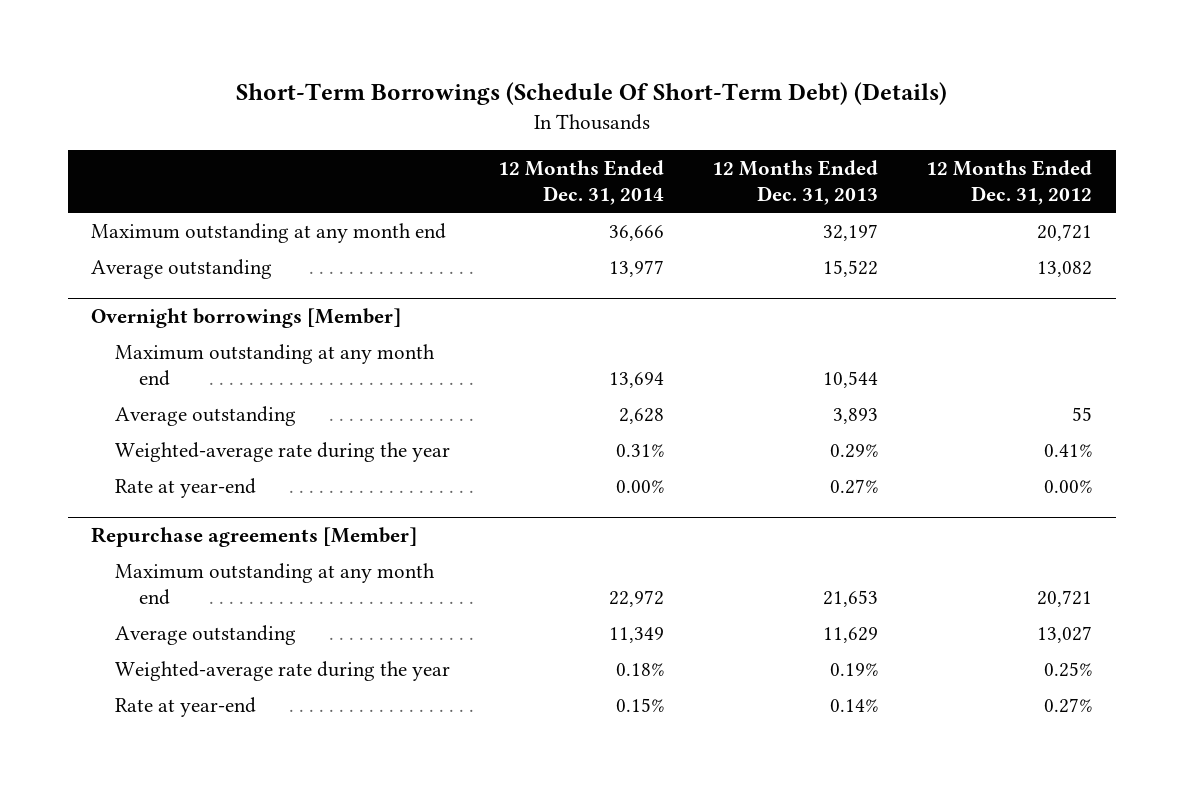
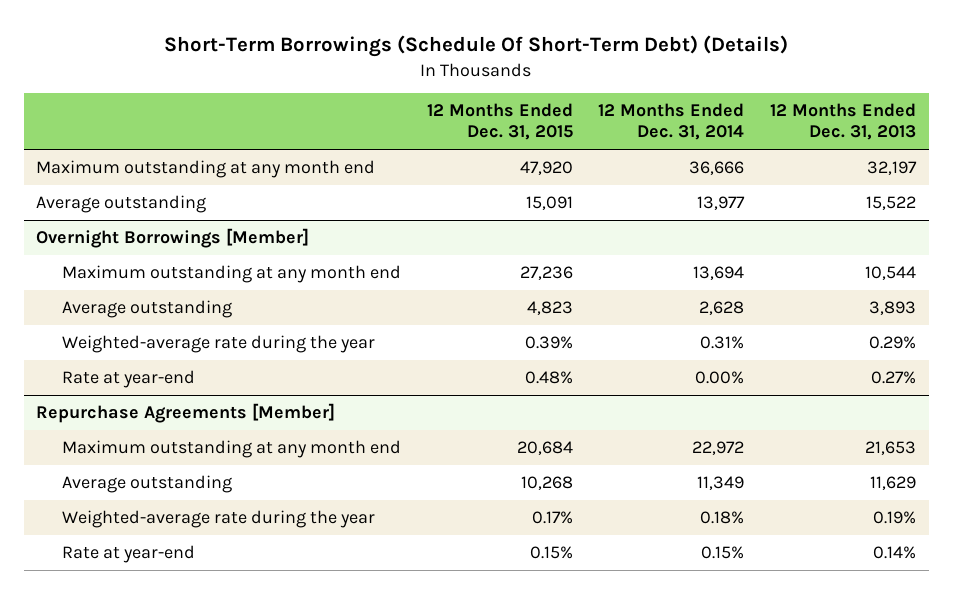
[925,159,1092,205] 12 Months Ended Dec. 31, 2012 -> none
none -> [426,103,573,141] 12 Months Ended Dec. 31, 2015
[91,307,402,328] Overnight borrowings [Member] -> [36,227,310,248] Overnight Borrowings [Member]
[91,526,418,547] Repurchase agreements [Member] -> [36,402,336,423] Repurchase Agreements [Member]

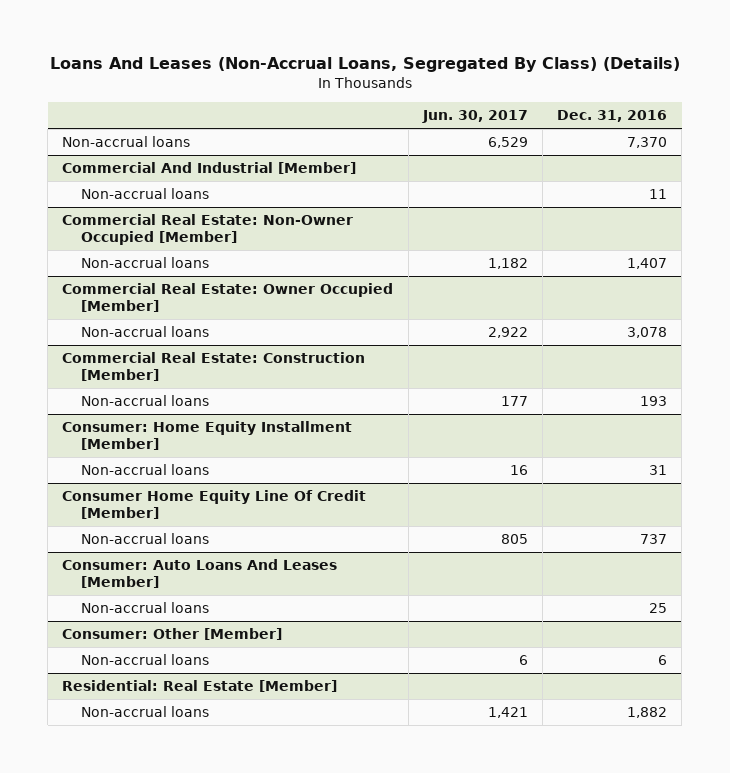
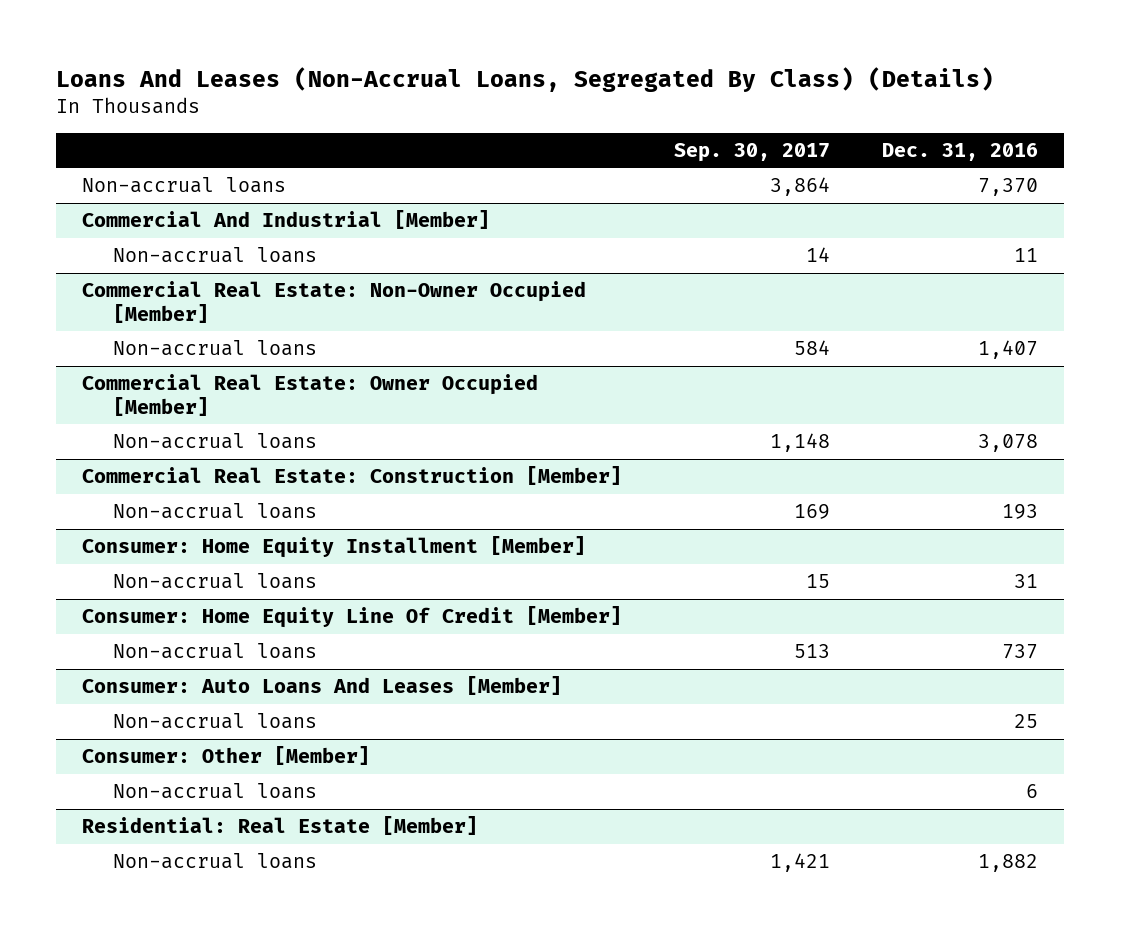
[421,110,528,124] Jun. 30, 2017 -> none
none -> [674,142,831,162] Sep. 30, 2017
[62,489,367,519] Consumer Home Equity Line Of Credit [Member] -> [82,606,623,629] Consumer: Home Equity Line Of Credit [Member]

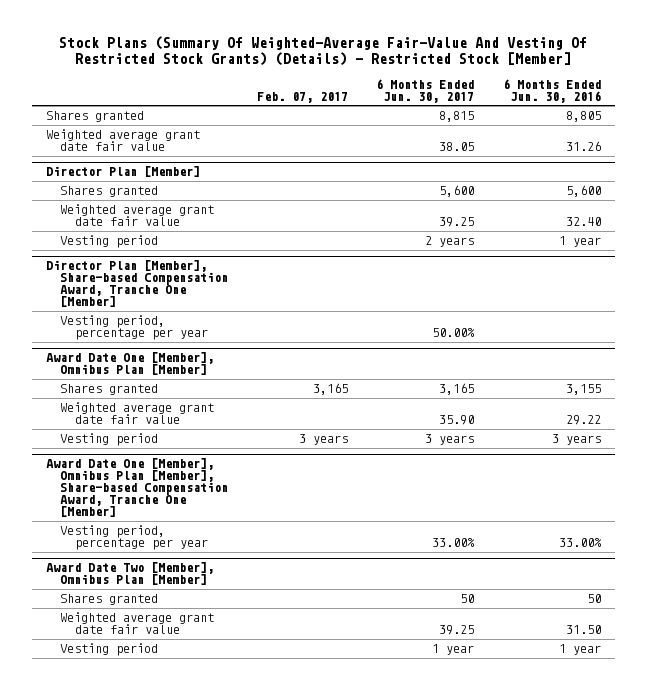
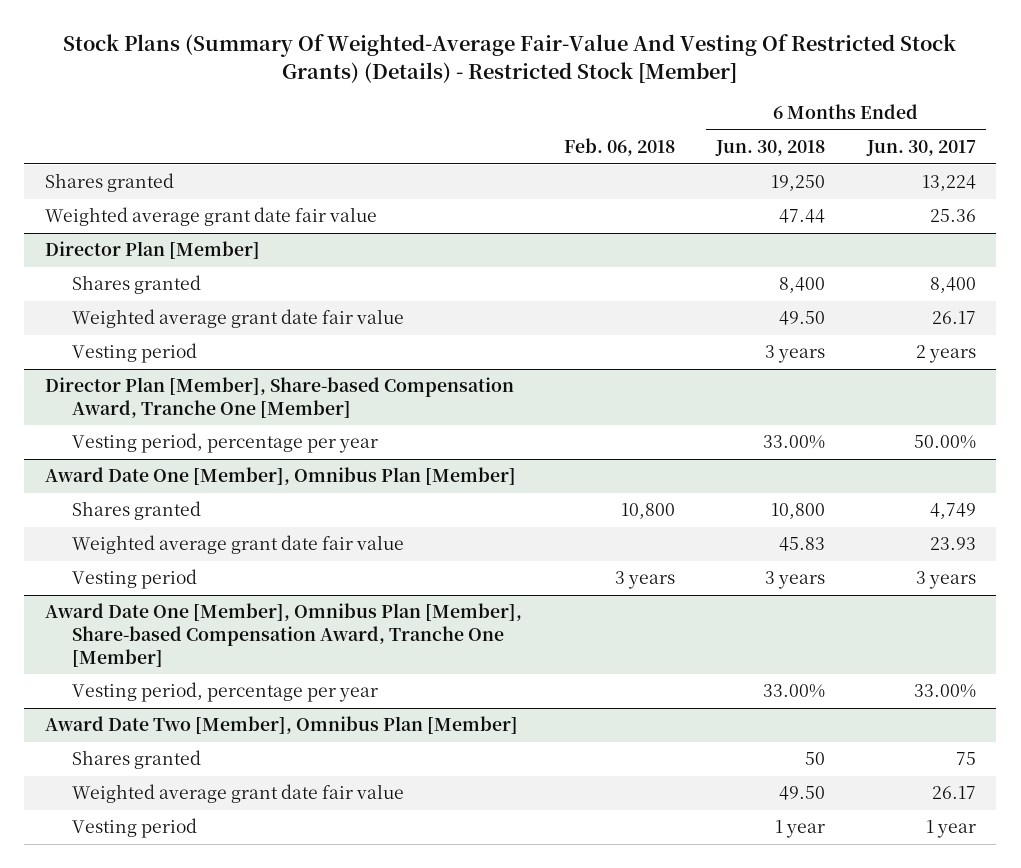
[256,91,348,103] Feb. 07, 2017 -> none
[502,78,601,103] 6 Months Ended Jun. 30, 2016 -> none
none -> [563,138,675,157] Feb. 06, 2018
none -> [715,140,826,157] Jun. 30, 2018
[439,111,475,123] 8,815 -> [921,175,976,192] 13,224
[439,142,475,152] 38.05 -> [929,209,976,223] 25.36
[439,185,475,198] 5,600 -> [929,277,976,294] 8,400
[439,217,475,228] 39.25 -> [931,311,976,325] 26.17
[439,383,475,396] 3,165 -> [929,503,976,520] 4,749
[439,415,475,426] 35.90 -> [929,537,976,551] 23.93
[460,594,475,604] 50 -> [955,752,976,766] 75
[439,625,475,636] 39.25 -> [931,786,976,800] 26.17

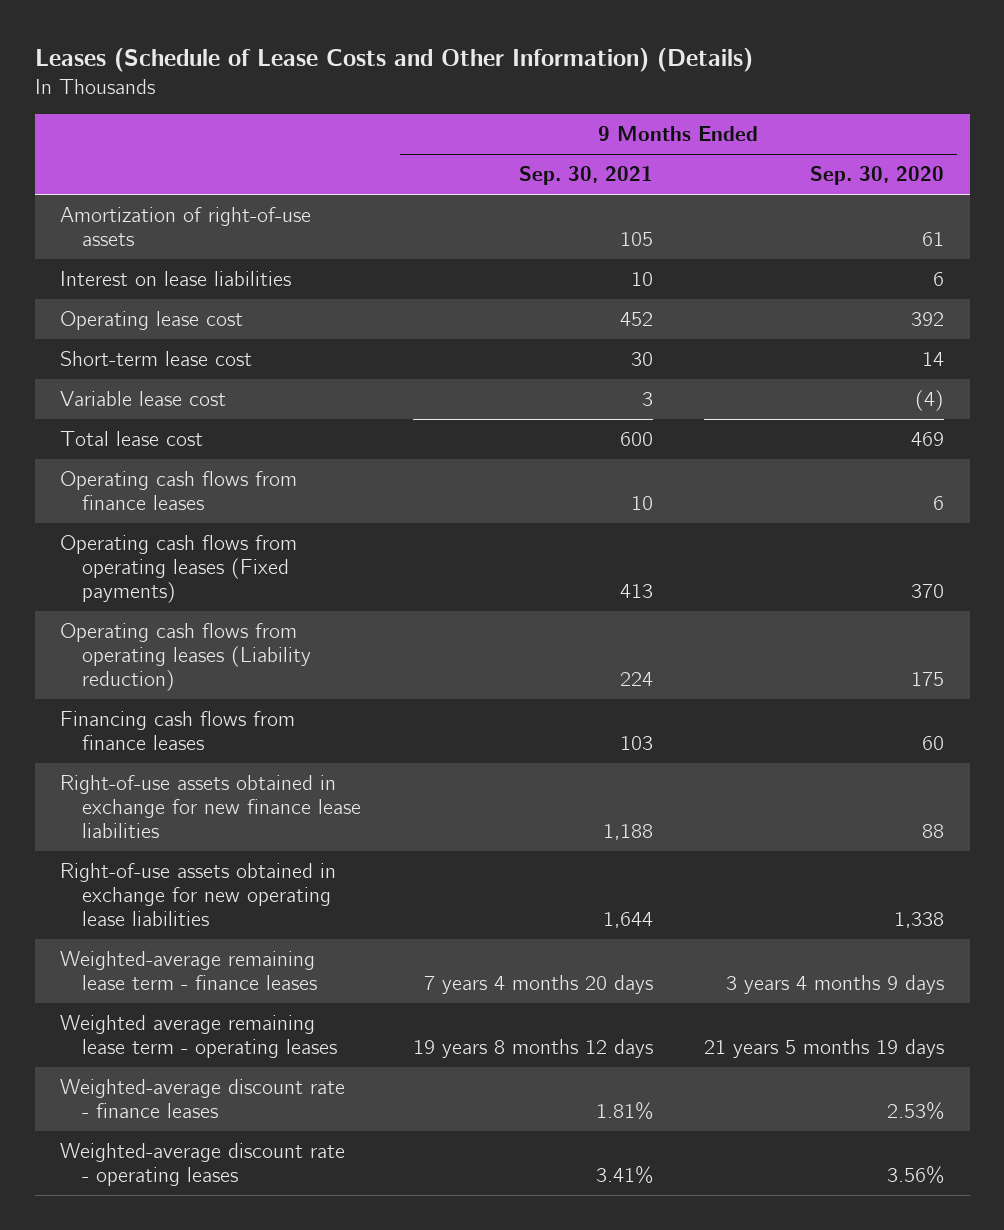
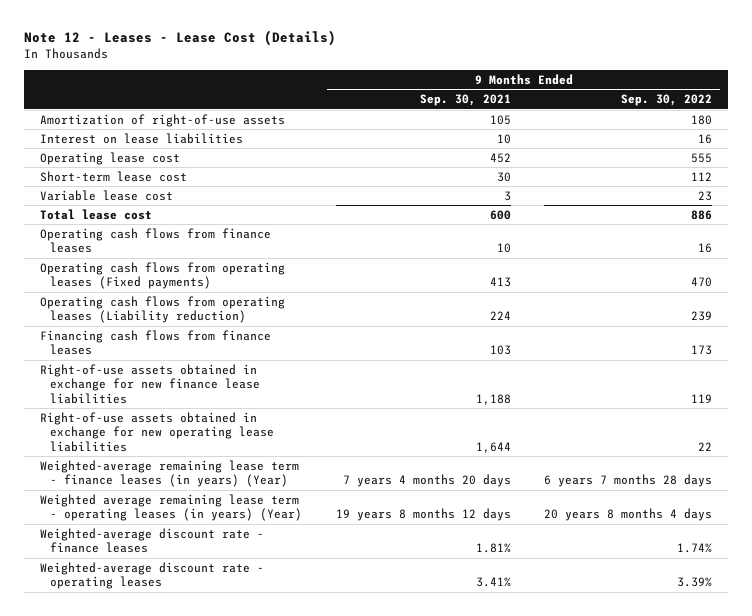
[34,48,753,73] Leases (Schedule of Lease Costs and Other Information) (Details) -> [23,30,336,47] Note 12 - Leases - Lease Cost (Details)
[810,166,945,186] Sep. 30, 2020 -> none
none -> [620,94,712,107] Sep. 30, 2022
[60,950,318,990] Weighted-average remaining lease term - finance leases -> [40,459,300,488] Weighted-average remaining lease term - finance leases (in years) (Year)
[60,1014,338,1058] Weighted average remaining lease term - operating leases -> [40,493,303,522] Weighted average remaining lease term - operating leases (in years) (Year)

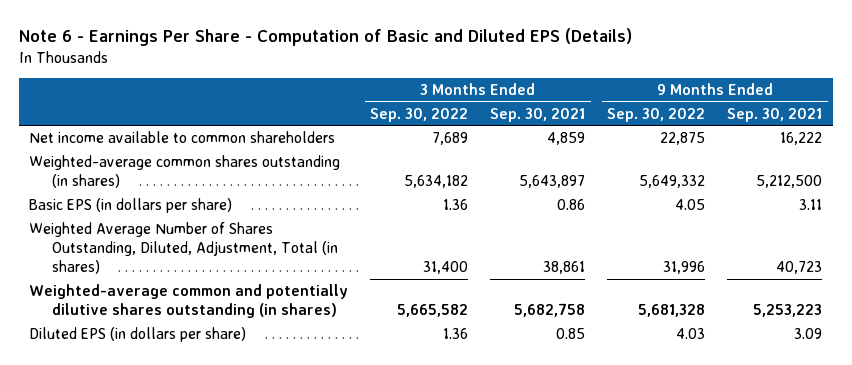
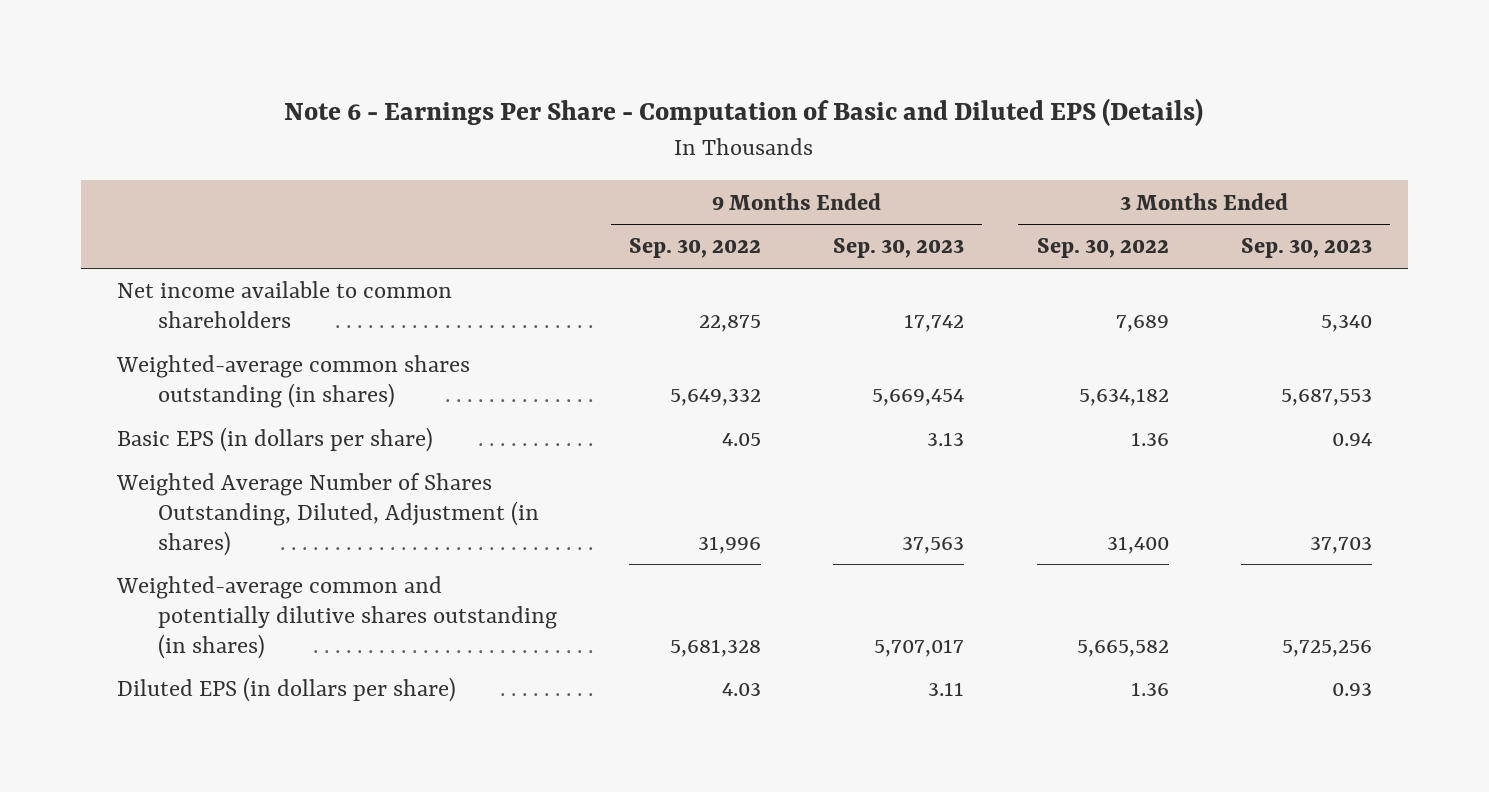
[490,107,586,122] Sep. 30, 2021 -> none
[727,107,823,122] Sep. 30, 2021 -> none
none -> [833,238,965,259] Sep. 30, 2023
none -> [1240,238,1372,259] Sep. 30, 2023
[29,221,338,275] Weighted Average Number of Shares Outstanding, Diluted, Adjustment, Total (in shares) -> [115,473,539,556] Weighted Average Number of Shares Outstanding, Diluted, Adjustment (in shares)

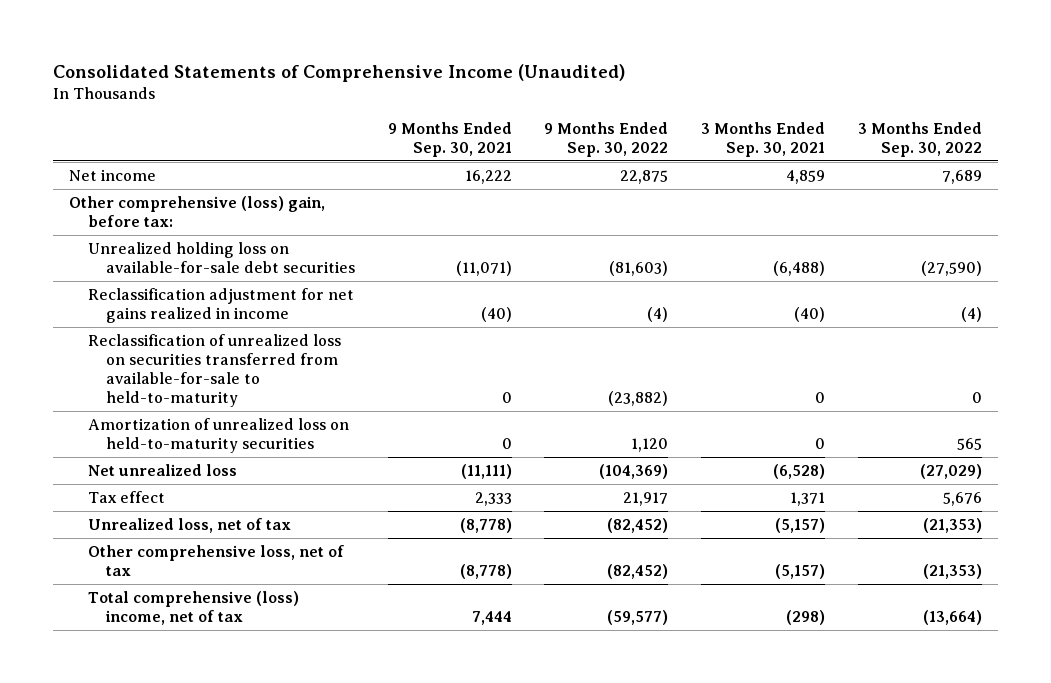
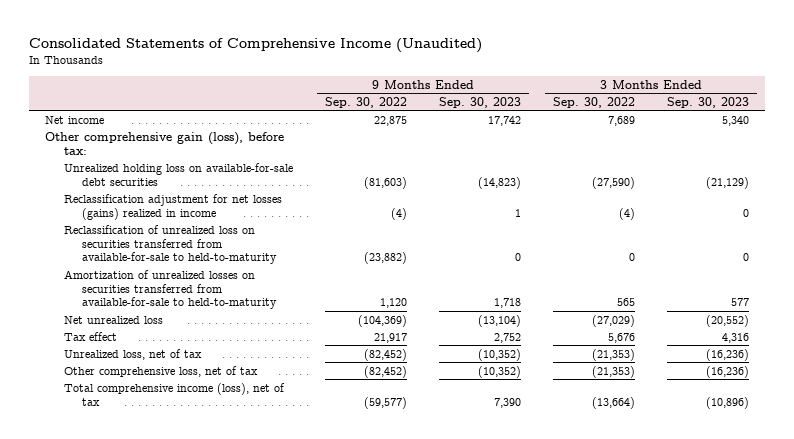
[387,121,512,157] 9 Months Ended Sep. 30, 2021 -> none
[700,121,825,157] 3 Months Ended Sep. 30, 2021 -> none
none -> [438,96,521,108] Sep. 30, 2023
none -> [666,96,749,108] Sep. 30, 2023
[69,195,326,227] Other comprehensive (loss) gain, before tax: -> [45,131,285,155] Other comprehensive gain (loss), before tax:
[87,287,354,323] Reclassification adjustment for net gains realized in income -> [63,193,282,220] Reclassification adjustment for net losses (gains) realized in income
[87,417,349,453] Amortization of unrealized loss on held-to-maturity securities -> [63,269,278,310] Amortization of unrealized losses on securities transferred from available-for-sale to held-to-maturity
[87,590,299,625] Total comprehensive (loss) income, net of tax -> [63,382,285,406] Total comprehensive income (loss), net of tax

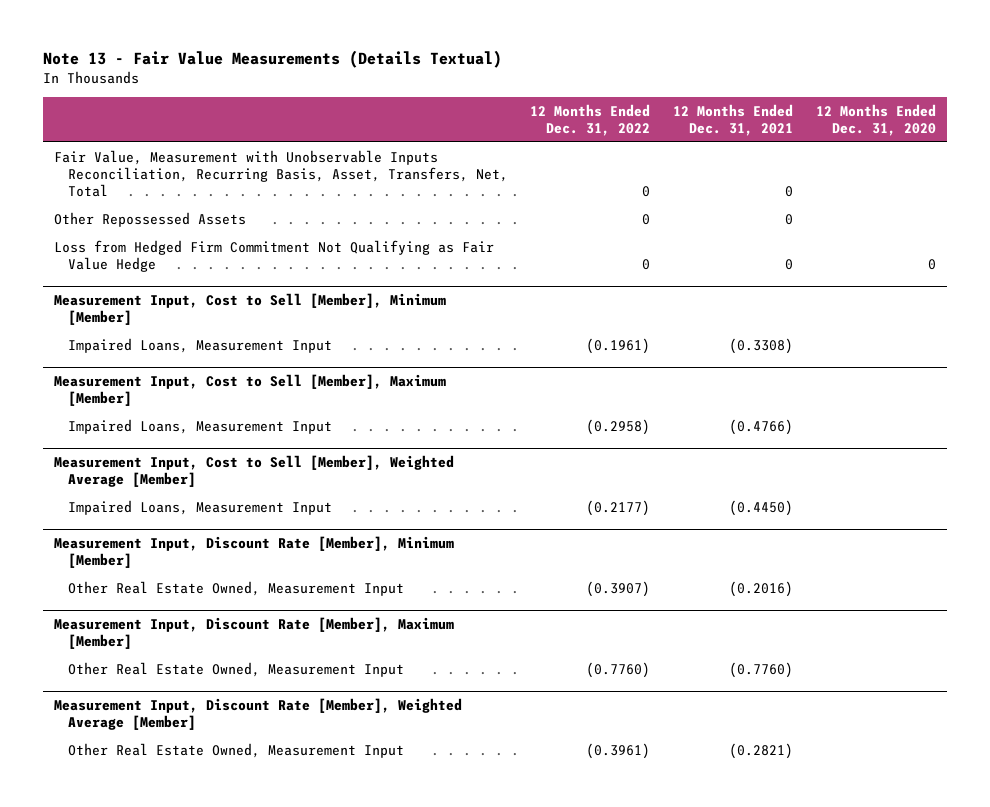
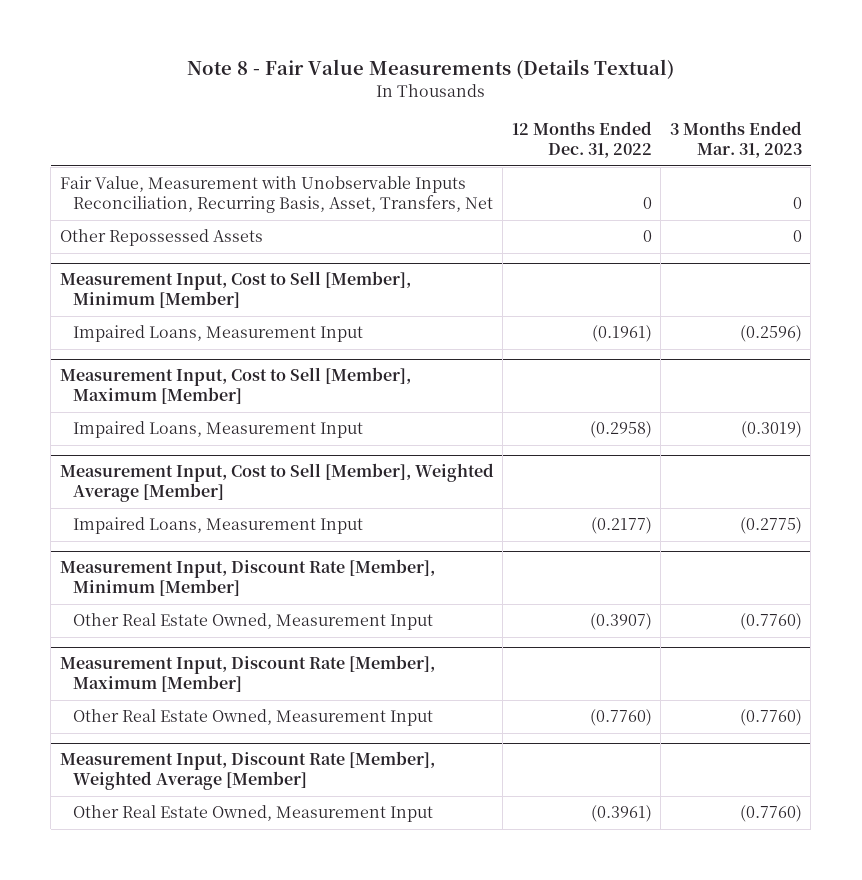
[42,50,502,69] Note 13 - Fair Value Measurements (Details Textual) -> [186,59,674,80] Note 8 - Fair Value Measurements (Details Textual)
[672,103,793,136] 12 Months Ended Dec. 31, 2021 -> none
[815,103,936,136] 12 Months Ended Dec. 31, 2020 -> none
none -> [669,120,802,159] 3 Months Ended Mar. 31, 2023
[54,149,508,197] Fair Value, Measurement with Unobservable Inputs Reconciliation, Recurring Basis, Asset, Transfers, Net, Total -> [59,176,493,214] Fair Value, Measurement with Unobservable Inputs Reconciliation, Recurring Basis, Asset, Transfers, Net
[54,239,495,272] Loss from Hedged Firm Commitment Not Qualifying as Fair Value Hedge -> none

